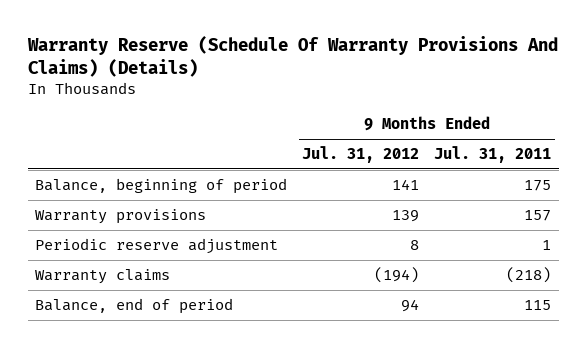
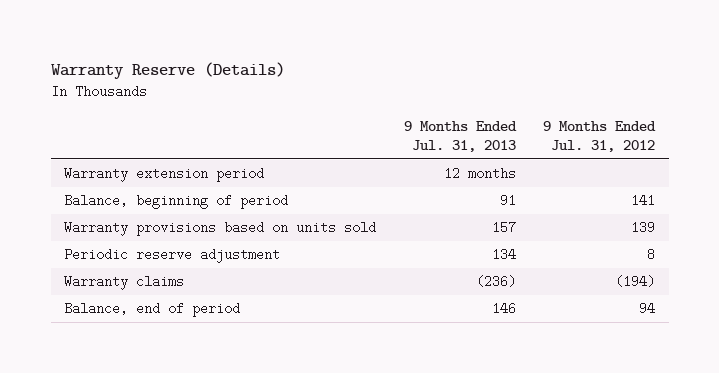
[26,35,558,78] Warranty Reserve (Schedule Of Warranty Provisions And Claims) (Details) -> [50,62,285,80] Warranty Reserve (Details)
[434,146,552,164] Jul. 31, 2011 -> none
none -> [403,120,517,152] 9 Months Ended Jul. 31, 2013
none -> [64,167,265,183] Warranty extension period
[35,209,207,225] Warranty provisions -> [64,221,377,237] Warranty provisions based on units sold

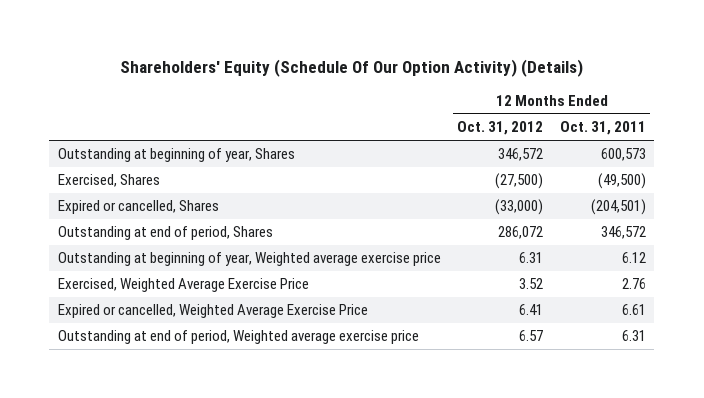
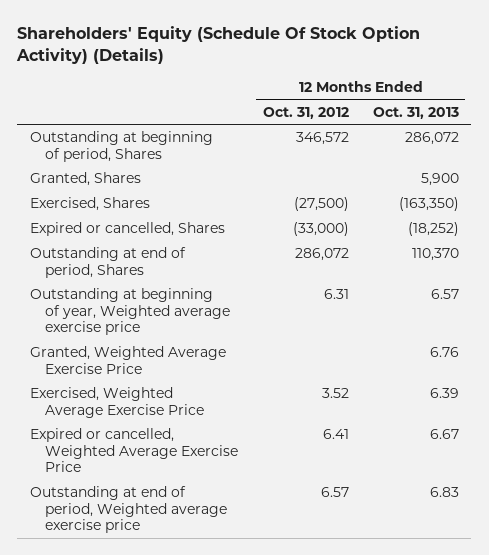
[119,58,583,77] Shareholders' Equity (Schedule Of Our Option Activity) (Details) -> [16,26,421,64] Shareholders' Equity (Schedule Of Stock Option Activity) (Details)
[559,121,646,136] Oct. 31, 2011 -> none
none -> [373,106,460,119] Oct. 31, 2013
[57,148,295,163] Outstanding at beginning of year, Shares -> [29,131,213,162] Outstanding at beginning of period, Shares
none -> [29,172,141,187] Granted, Shares
none -> [29,346,226,374] Granted, Weighted Average Exercise Price

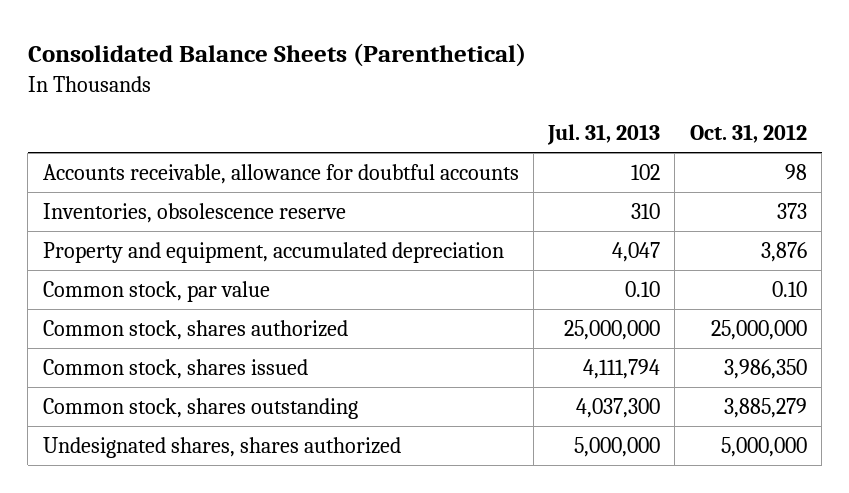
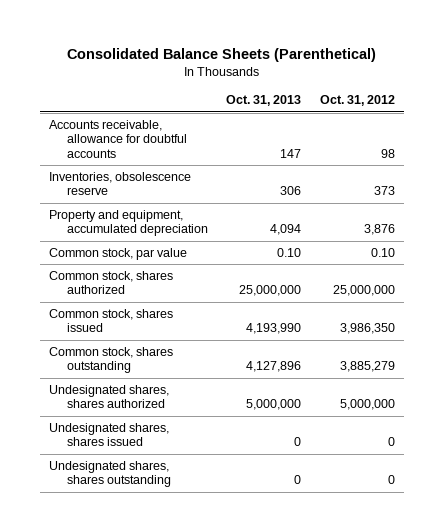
[547,124,661,146] Jul. 31, 2013 -> none
none -> [226,95,302,107] Oct. 31, 2013
none -> [49,422,170,447] Undesignated shares, shares issued
none -> [49,460,171,488] Undesignated shares, shares outstanding

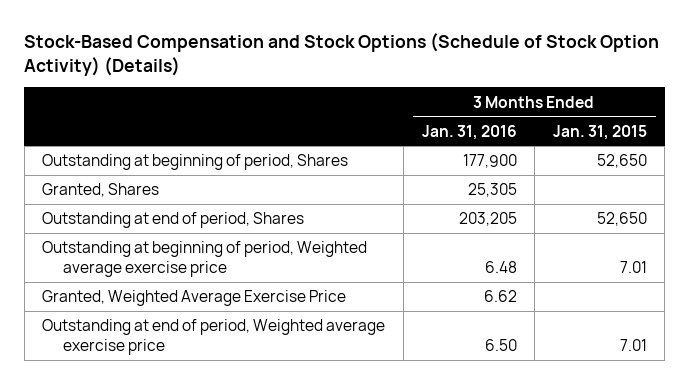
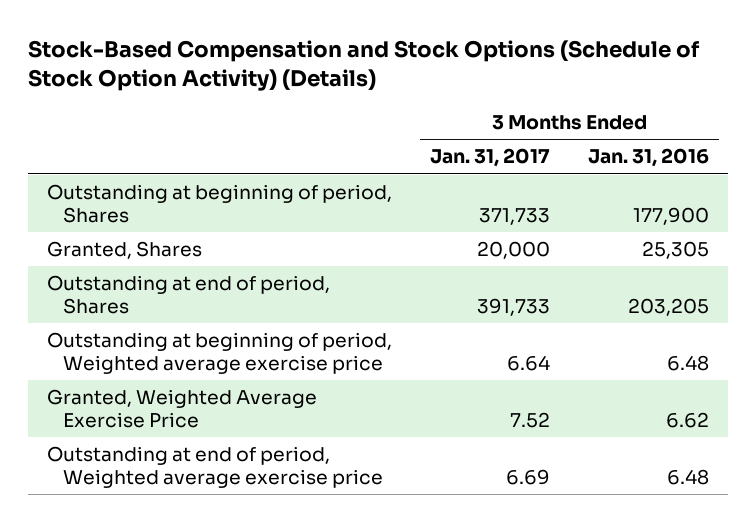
[552,124,647,140] Jan. 31, 2015 -> none
none -> [430,148,551,168] Jan. 31, 2017
[484,338,517,351] 6.50 -> [667,468,710,485] 6.48

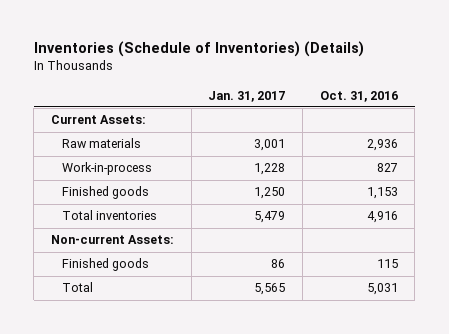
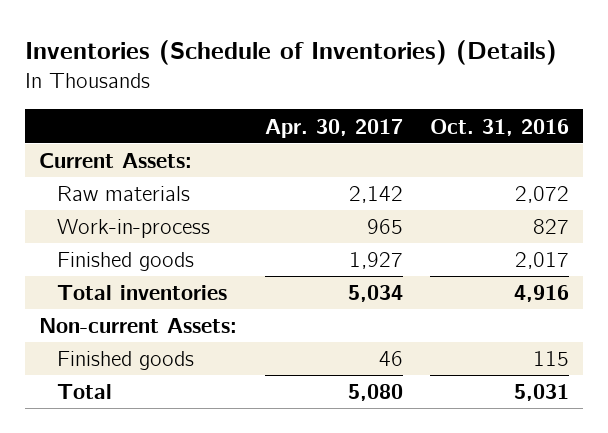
[208,90,286,102] Jan. 31, 2017 -> none
none -> [264,118,403,138] Apr. 30, 2017
[366,139,398,152] 2,936 -> [515,186,570,204] 2,072
[366,187,398,200] 1,153 -> [515,252,570,270] 2,017

